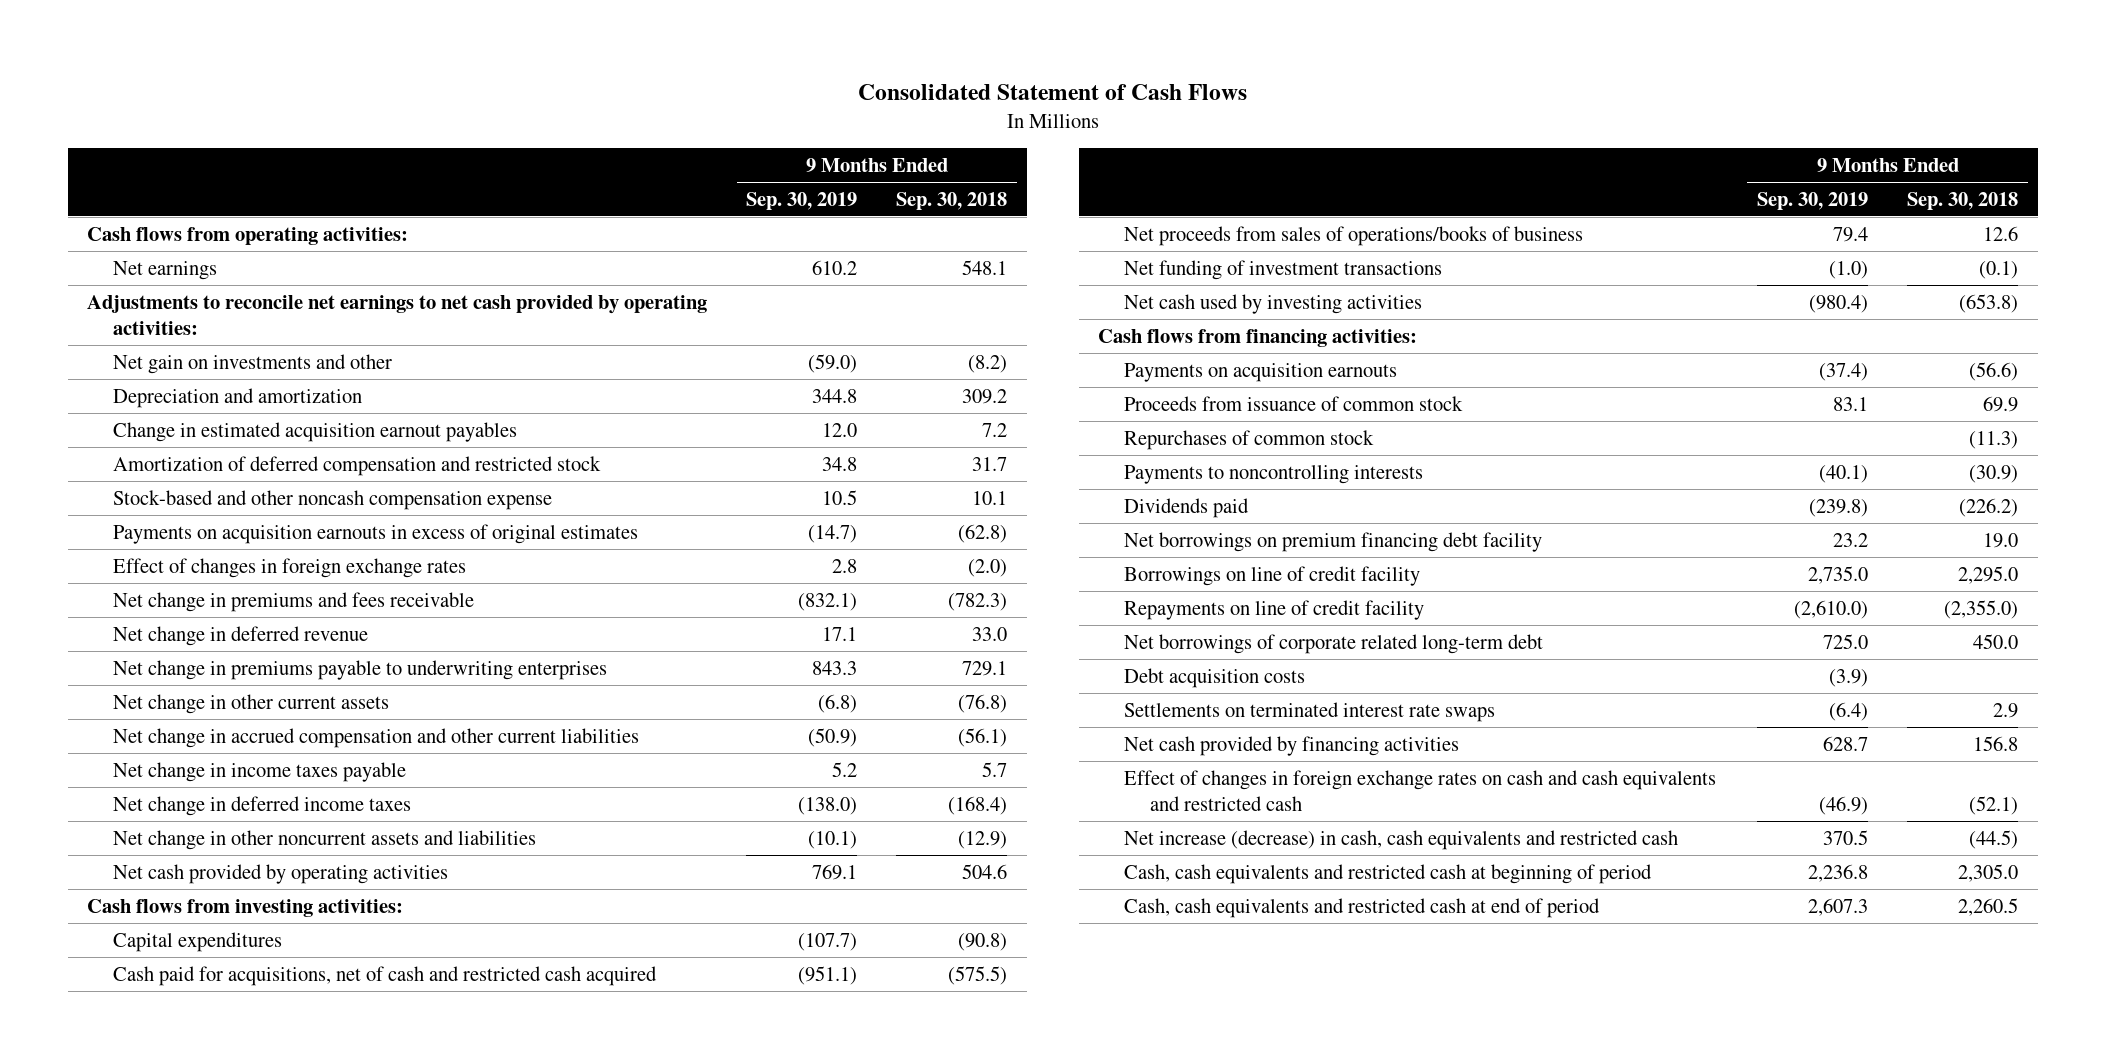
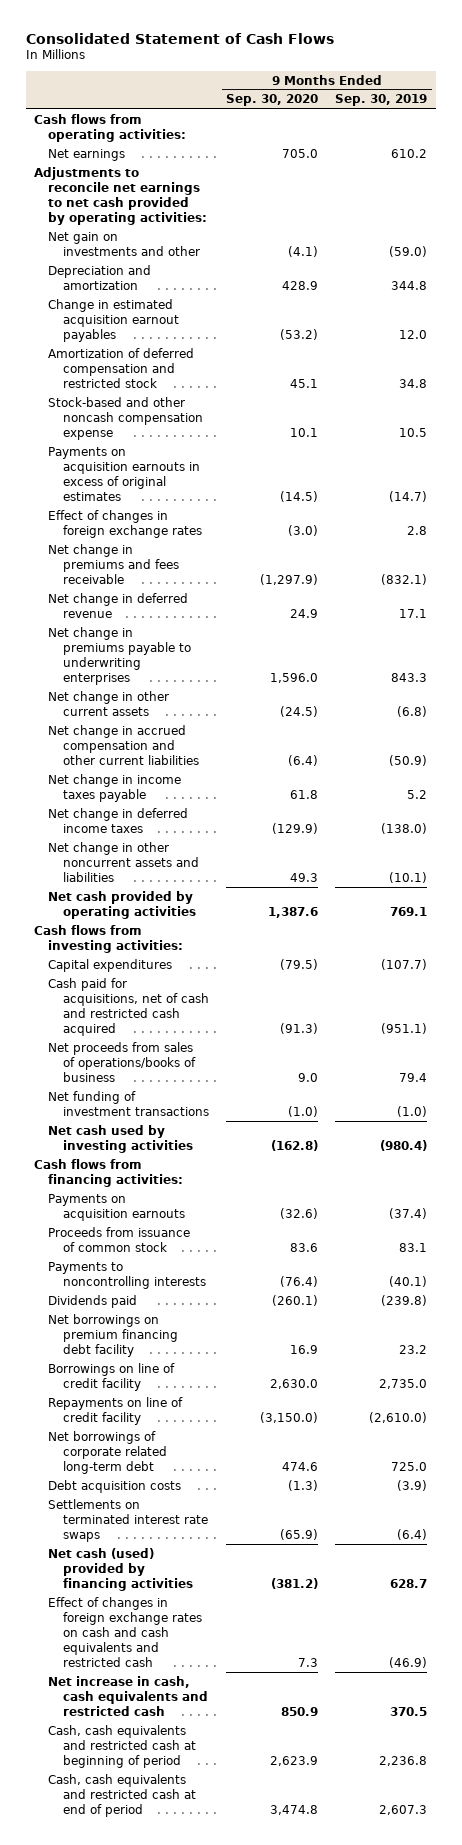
[896,191,1008,210] Sep. 30, 2018 -> none
none -> [225,94,318,107] Sep. 30, 2020
[1124,429,1375,450] Repurchases of common stock -> none
[1124,735,1460,756] Net cash provided by financing activities -> [48,1547,193,1591] Net cash (used) provided by financing activities
[1124,829,1679,850] Net increase (decrease) in cash, cash equivalents and restricted cash -> [48,1675,208,1716] Net increase in cash, cash equivalents and restricted cash

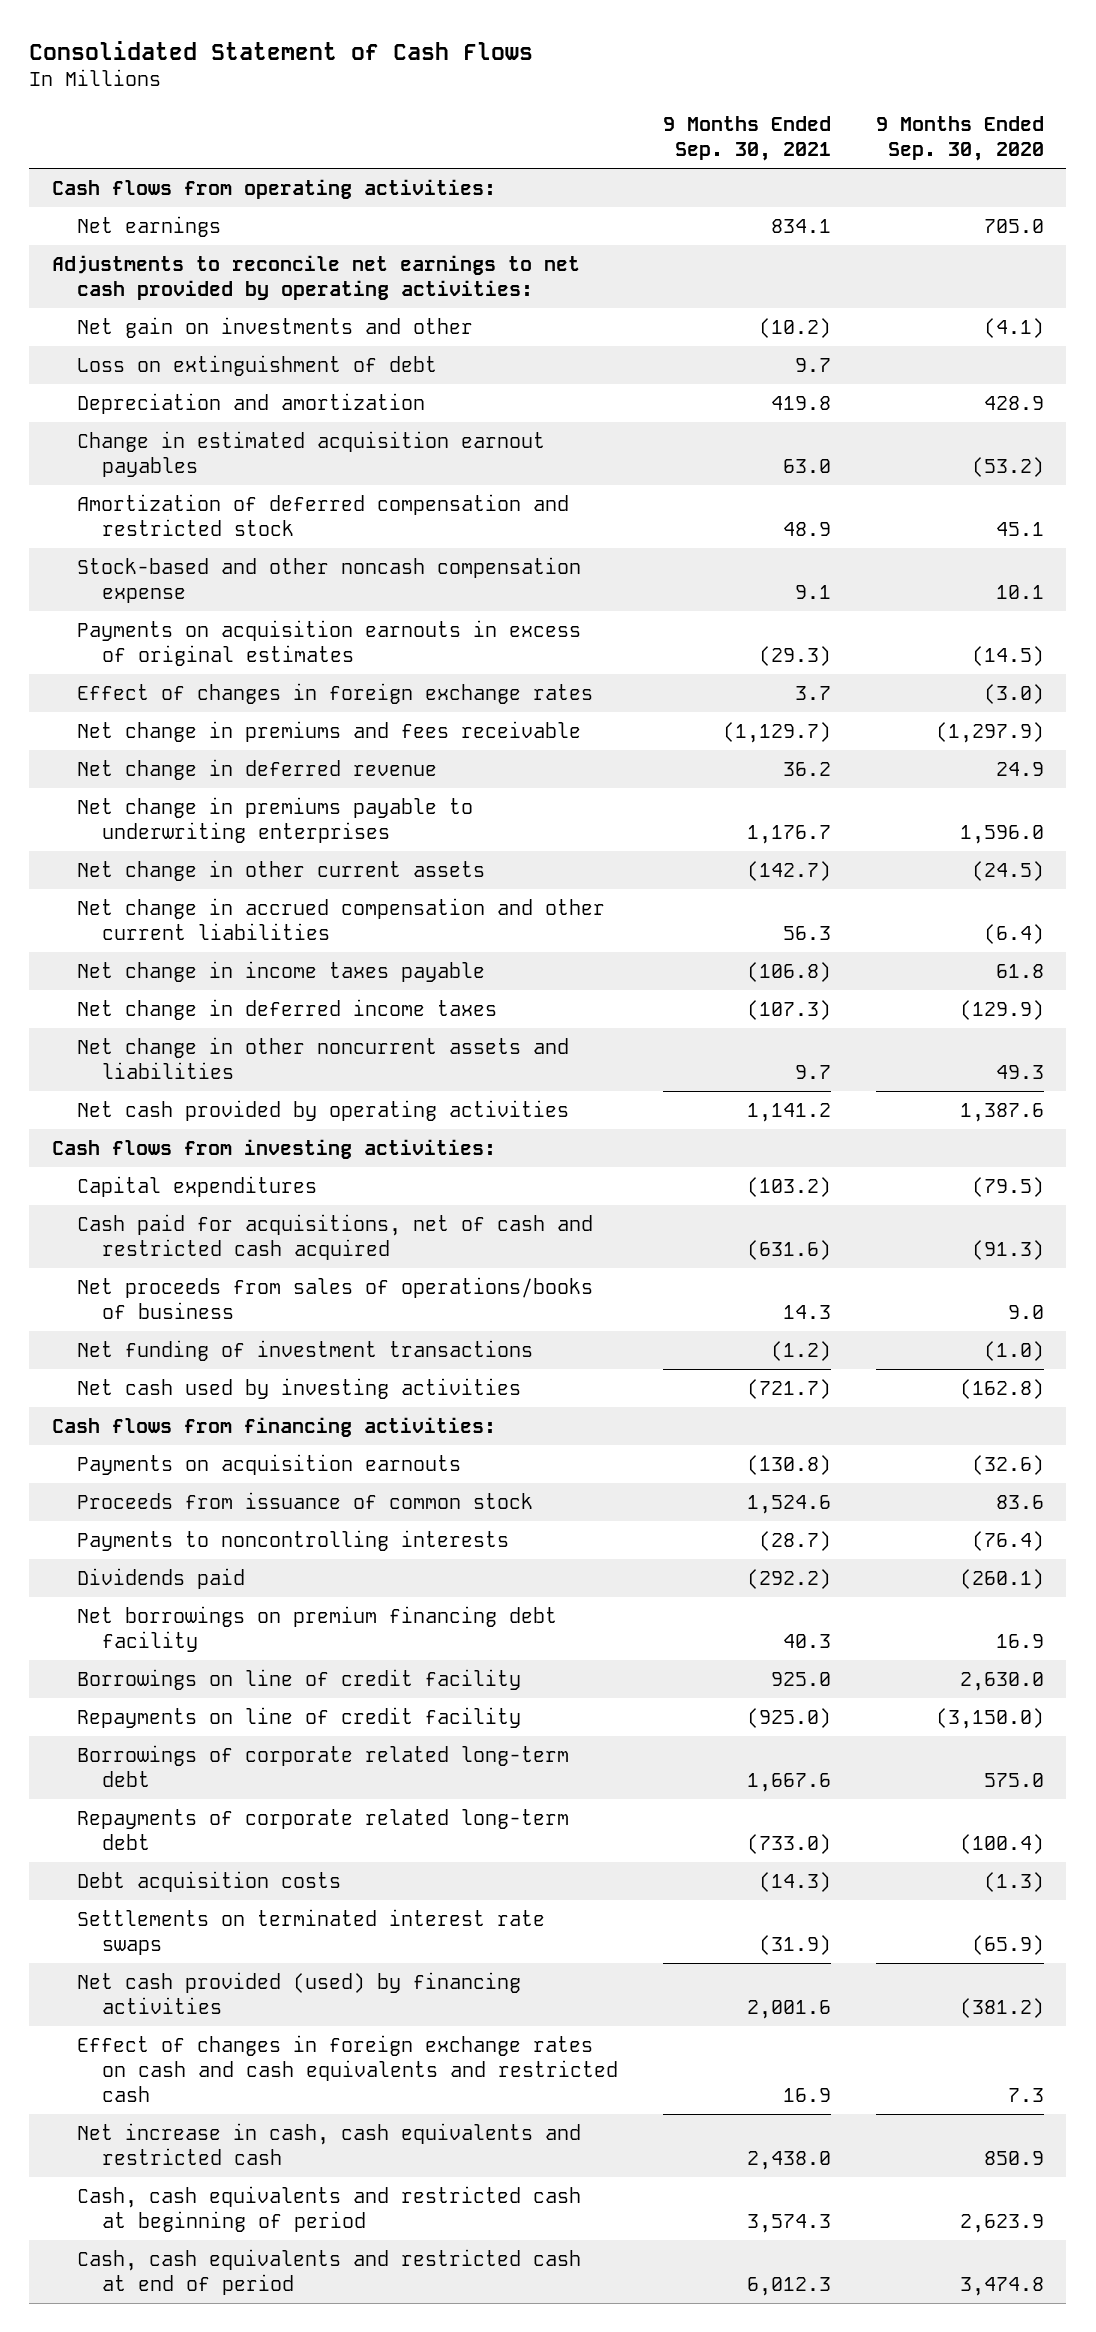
[335,94,428,107] Sep. 30, 2019 -> none
none -> [663,116,832,162] 9 Months Ended Sep. 30, 2021
none -> [77,354,438,376] Loss on extinguishment of debt
[48,1430,167,1474] Net borrowings of corporate related long-term debt -> [77,1744,570,1787] Borrowings of corporate related long-term debt
[281,1461,318,1471] 474.6 -> [983,1772,1044,1787] 575.0
none -> [77,1808,570,1850] Repayments of corporate related long-term debt
[48,1547,193,1591] Net cash (used) provided by financing activities -> [77,1971,522,2014] Net cash provided (used) by financing activities

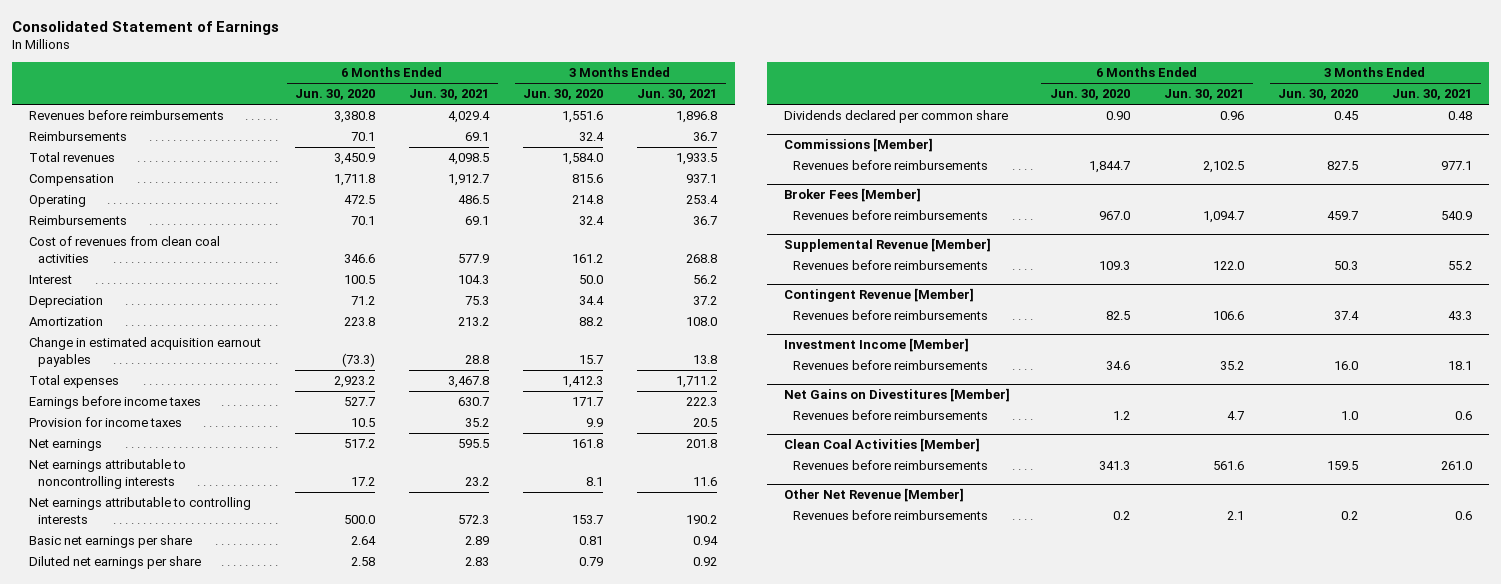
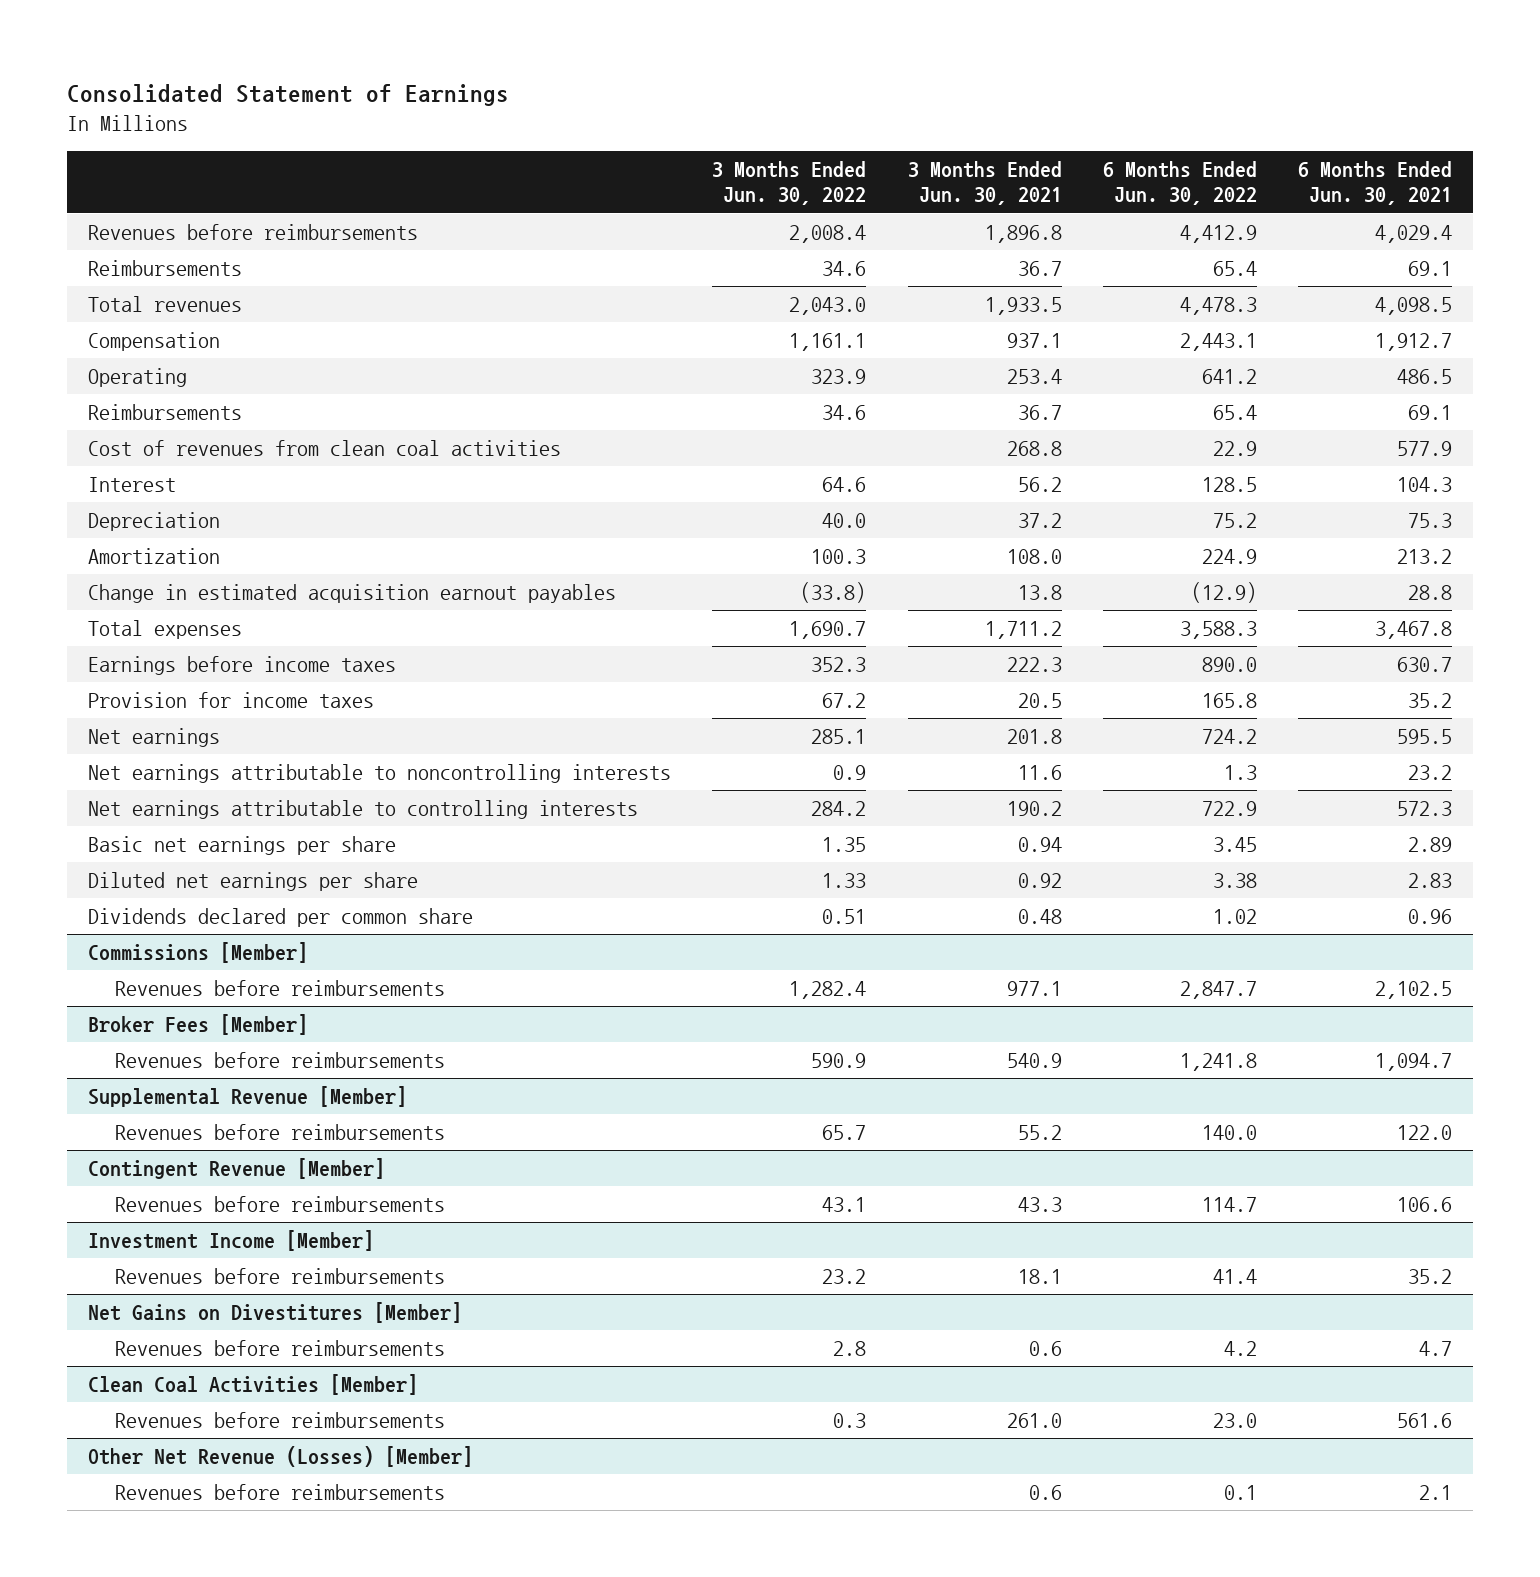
[295,89,376,101] Jun. 30, 2020 -> none
[523,89,604,101] Jun. 30, 2020 -> none
none -> [712,160,867,206] 3 Months Ended Jun. 30, 2022
none -> [1102,160,1257,206] 6 Months Ended Jun. 30, 2022
[783,488,964,503] Other Net Revenue [Member] -> [88,1445,474,1467] Other Net Revenue (Losses) [Member]

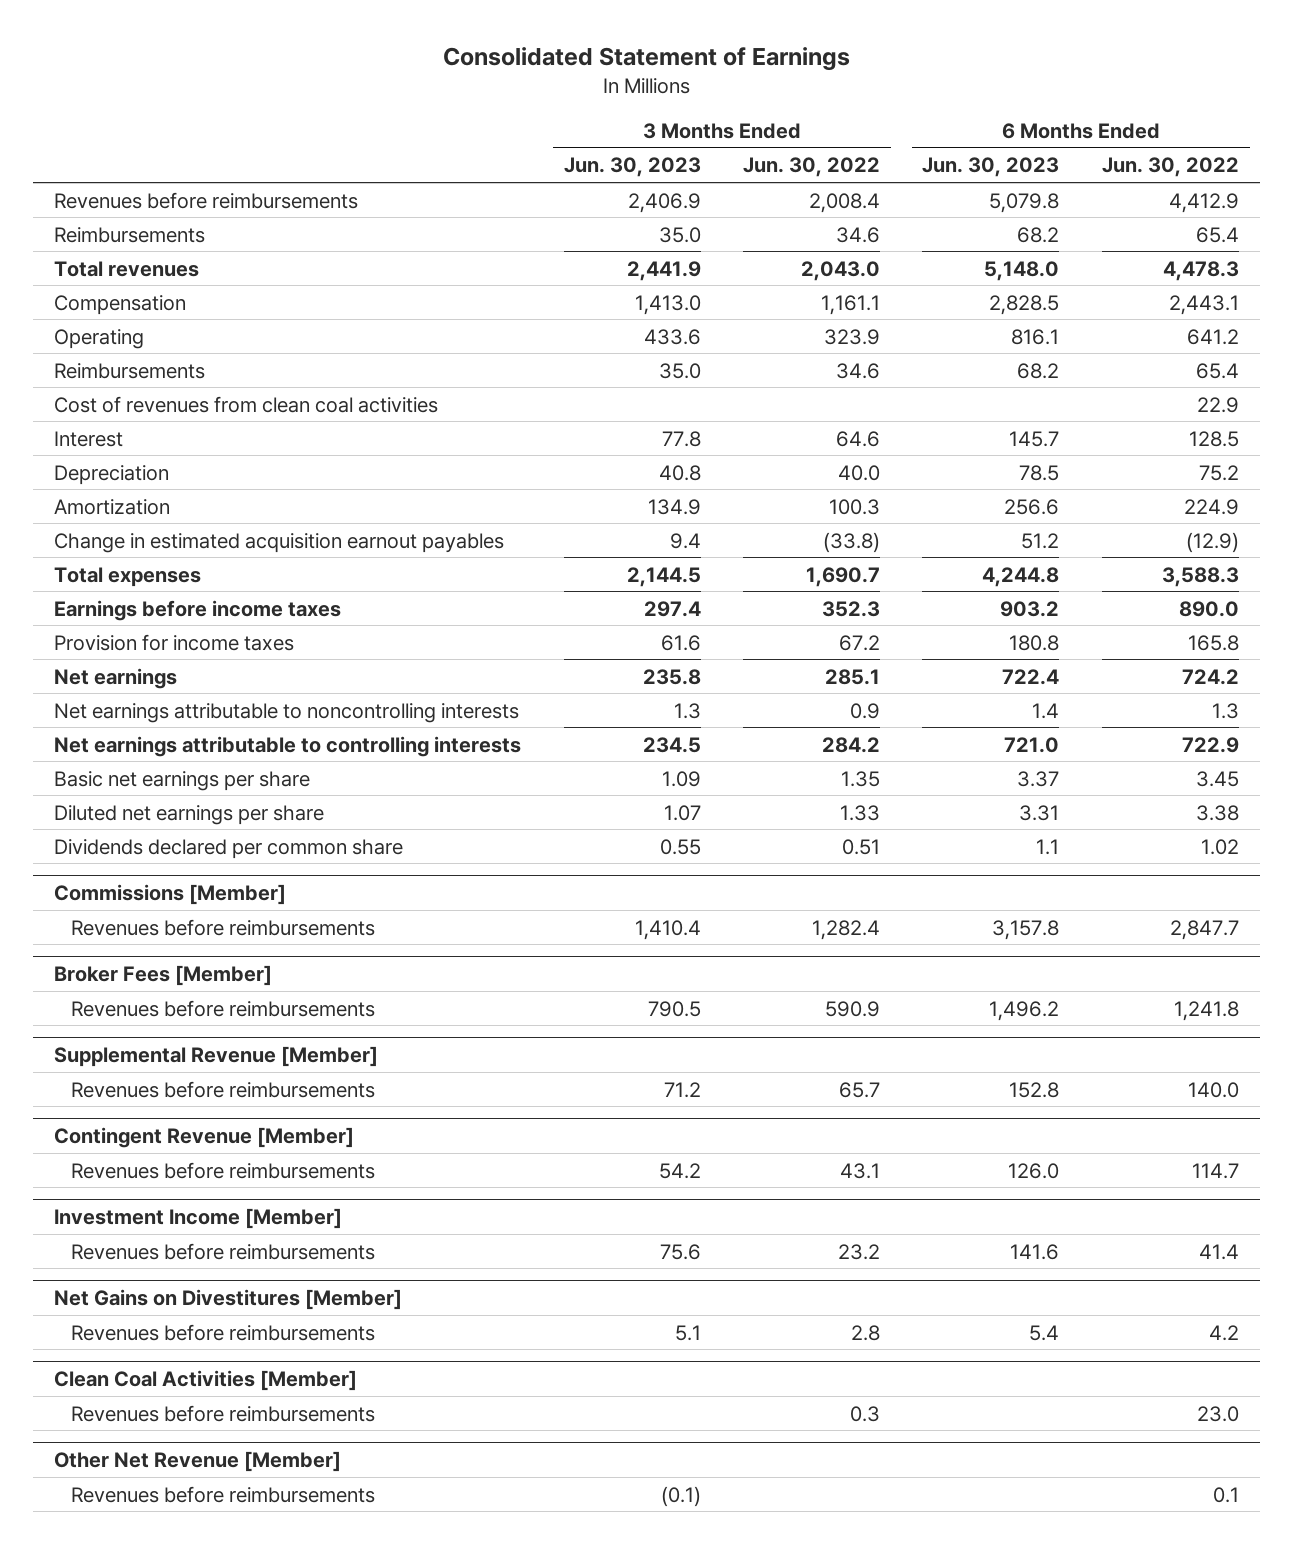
[907,160,1062,206] 3 Months Ended Jun. 30, 2021 -> none
[1298,160,1453,206] 6 Months Ended Jun. 30, 2021 -> none
none -> [563,157,701,178] Jun. 30, 2023
none -> [922,157,1060,178] Jun. 30, 2023
[88,1445,474,1467] Other Net Revenue (Losses) [Member] -> [54,1450,342,1472] Other Net Revenue [Member]

